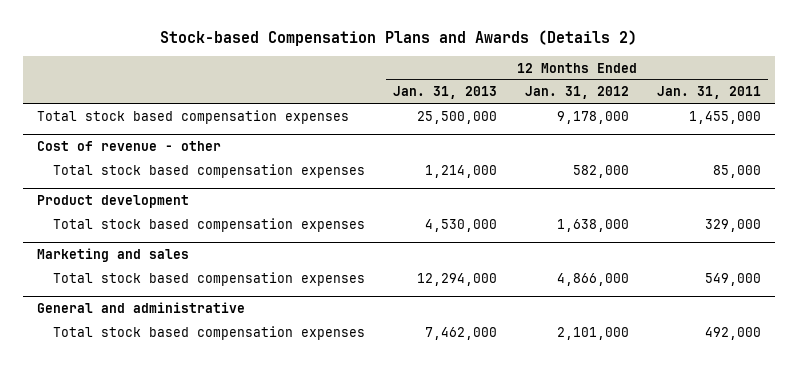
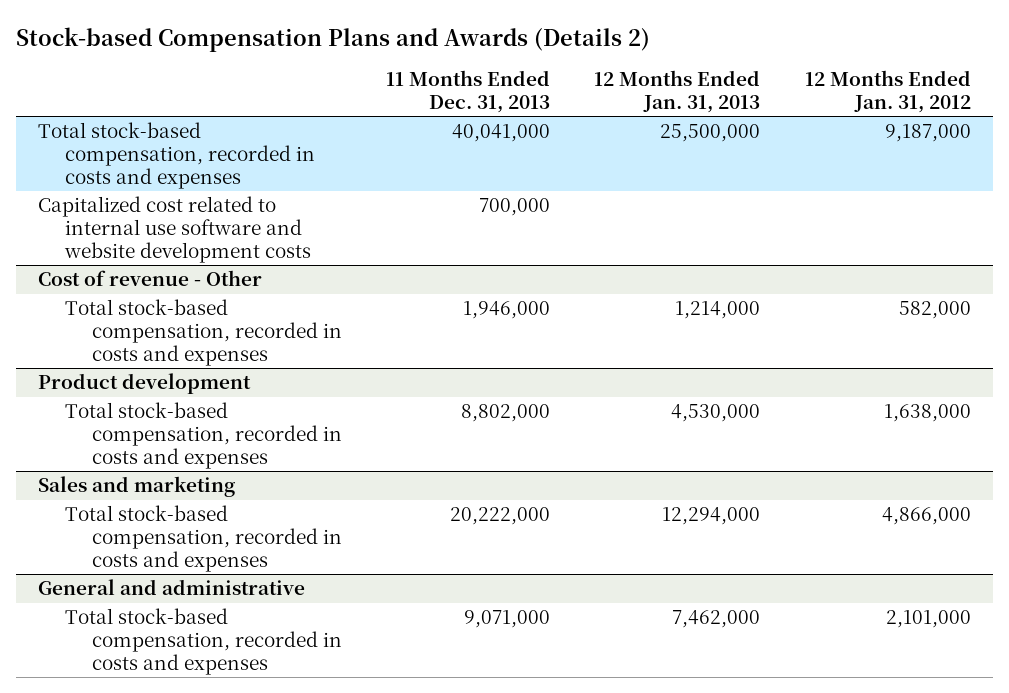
[657,86,762,100] Jan. 31, 2011 -> none
none -> [386,70,551,113] 11 Months Ended Dec. 31, 2013
[36,109,349,124] Total stock based compensation expenses -> [38,122,316,189] Total stock-based compensation, recorded in costs and expenses
[557,110,630,124] 9,178,000 -> [884,124,971,143] 9,187,000
none -> [38,196,312,263] Capitalized cost related to internal use software and website development costs
[36,141,221,152] Cost of revenue - other -> [38,270,263,287] Cost of revenue - Other
[52,163,365,178] Total stock based compensation expenses -> [65,299,343,366] Total stock-based compensation, recorded in costs and expenses
[52,217,365,232] Total stock based compensation expenses -> [65,402,343,469] Total stock-based compensation, recorded in costs and expenses
[36,248,189,263] Marketing and sales -> [38,476,236,498] Sales and marketing
[52,271,365,286] Total stock based compensation expenses -> [65,505,343,572] Total stock-based compensation, recorded in costs and expenses
[52,325,365,340] Total stock based compensation expenses -> [65,608,343,675] Total stock-based compensation, recorded in costs and expenses

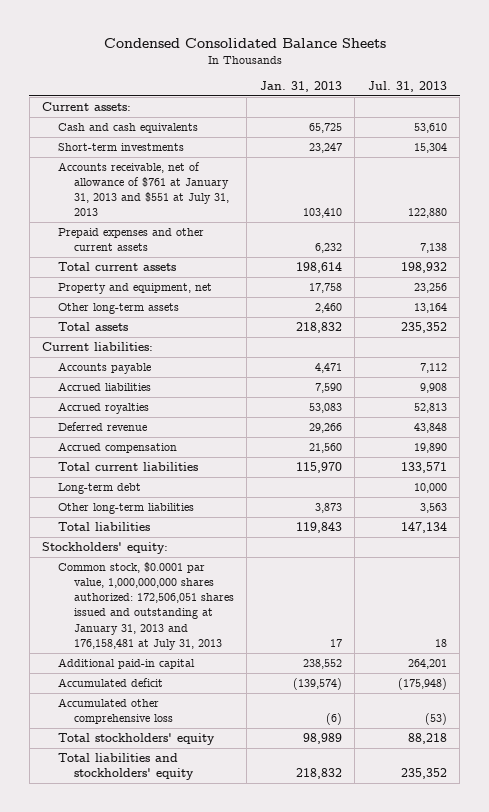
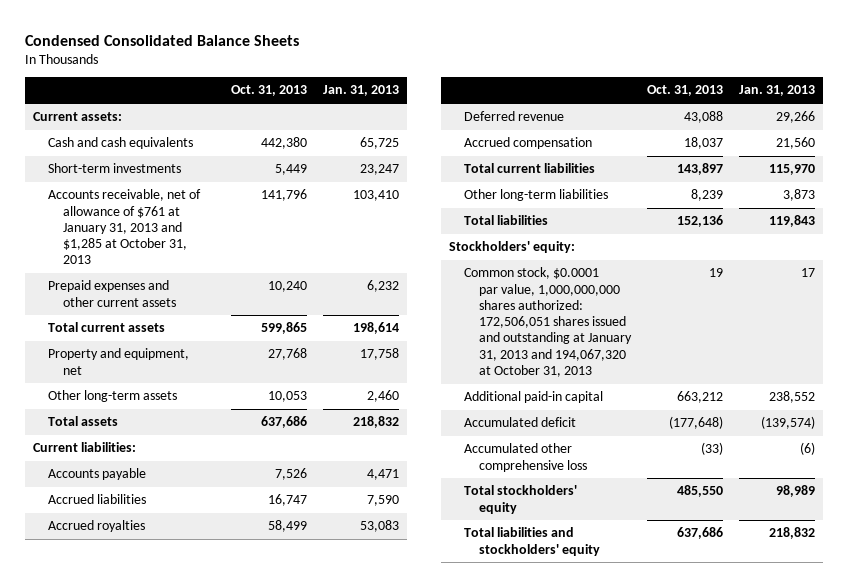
[367,80,447,92] Jul. 31, 2013 -> none
none -> [231,85,308,97] Oct. 31, 2013
[58,162,229,217] Accounts receivable, net of allowance of $761 at January 31, 2013 and $551 at July 31, 2013 -> [48,189,202,265] Accounts receivable, net of allowance of $761 at January 31, 2013 and $1,285 at October 31, 2013
[58,483,142,495] Long-term debt -> none
[58,562,234,650] Common stock, $0.0001 par value, 1,000,000,000 shares authorized: 172,506,051 shares issued and outstanding at January 31, 2013 and 176,158,481 at July 31, 2013 -> [463,267,632,377] Common stock, $0.0001 par value, 1,000,000,000 shares authorized: 172,506,051 shares issued and outstanding at January 31, 2013 and 194,067,320 at October 31, 2013

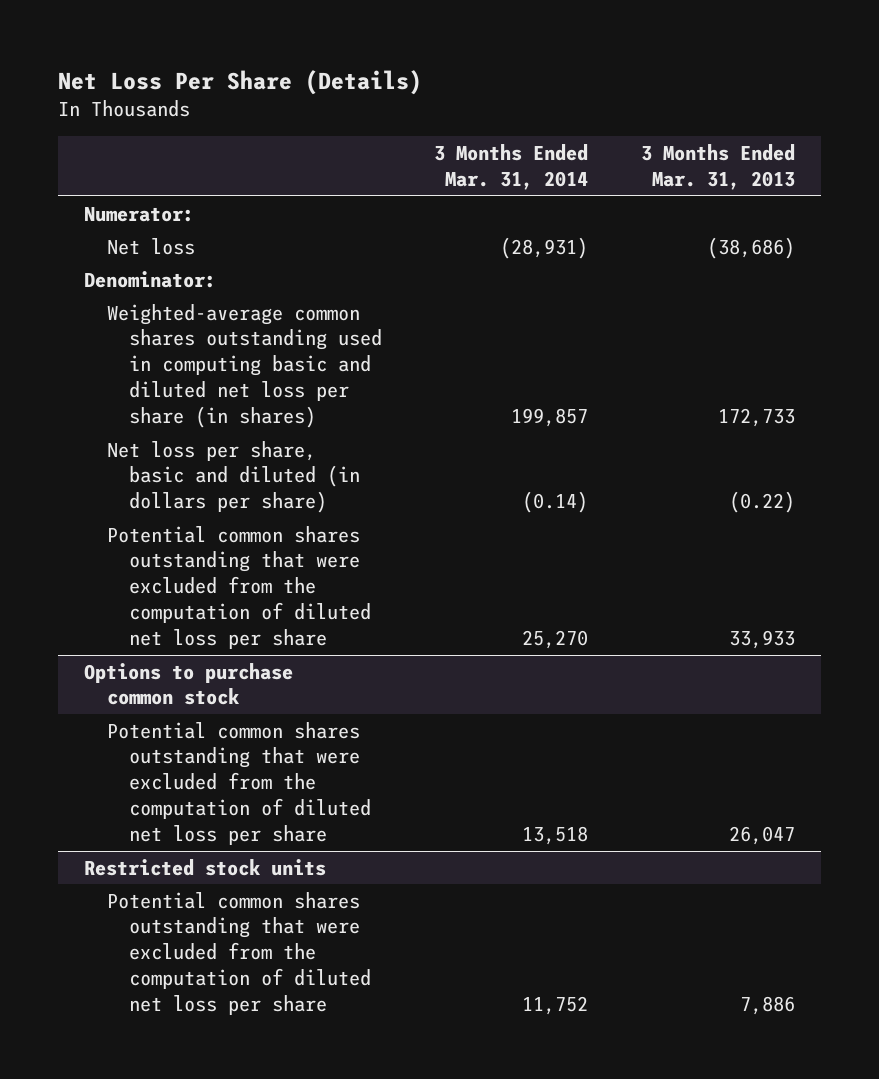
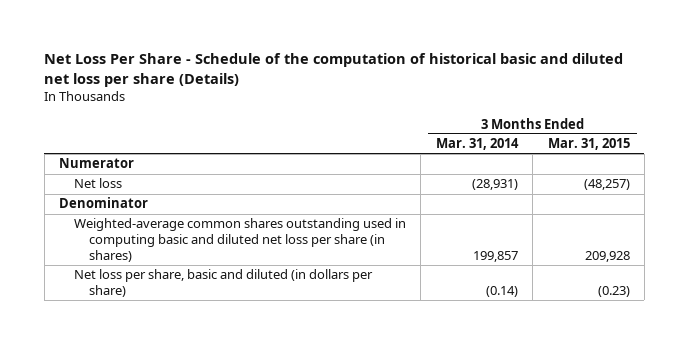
[58,70,423,96] Net Loss Per Share (Details) -> [44,53,624,88] Net Loss Per Share - Schedule of the computation of historical basic and diluted net loss per share (Details)
[640,144,795,190] 3 Months Ended Mar. 31, 2013 -> none
none -> [547,138,630,151] Mar. 31, 2015
[84,206,195,222] Numerator: -> [59,158,135,169] Numerator
[84,270,217,288] Denominator: -> [59,197,149,209] Denominator
[106,525,371,649] Potential common shares outstanding that were excluded from the computation of diluted net loss per share -> none
[84,662,294,706] Options to purchase common stock -> none
[106,721,371,845] Potential common shares outstanding that were excluded from the computation of diluted net loss per share -> none
[84,858,327,876] Restricted stock units -> none
[106,891,371,1015] Potential common shares outstanding that were excluded from the computation of diluted net loss per share -> none

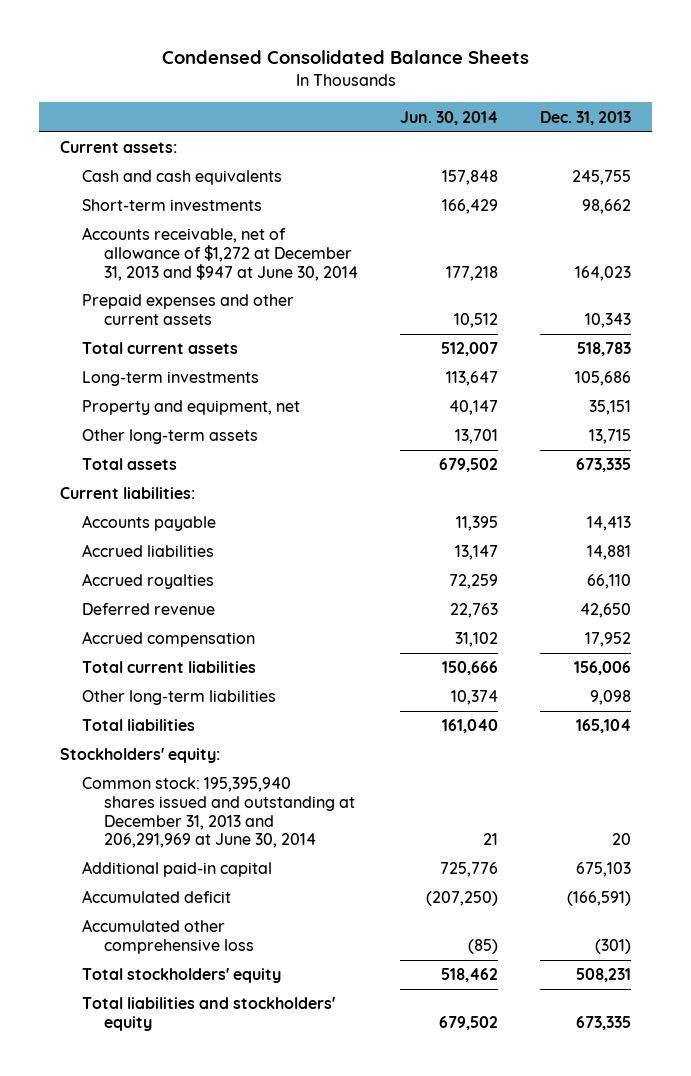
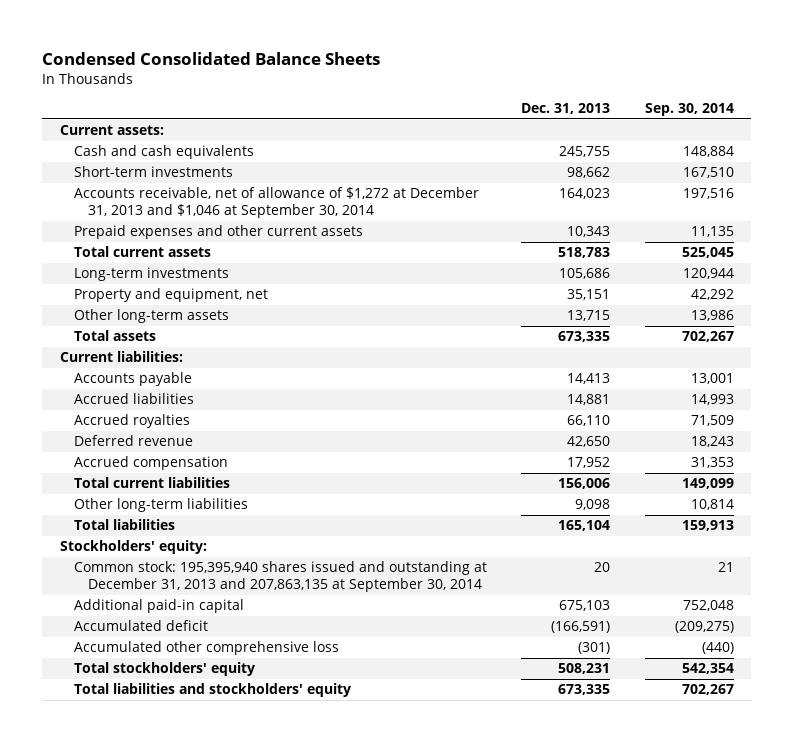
[400,110,499,125] Jun. 30, 2014 -> none
none -> [644,103,734,117] Sep. 30, 2014
[82,227,359,281] Accounts receivable, net of allowance of $1,272 at December 31, 2013 and $947 at June 30, 2014 -> [73,187,479,219] Accounts receivable, net of allowance of $1,272 at December 31, 2013 and $1,046 at September 30, 2014
[82,777,356,849] Common stock: 195,395,940 shares issued and outstanding at December 31, 2013 and 206,291,969 at June 30, 2014 -> [73,561,487,593] Common stock: 195,395,940 shares issued and outstanding at December 31, 2013 and 207,863,135 at September 30, 2014

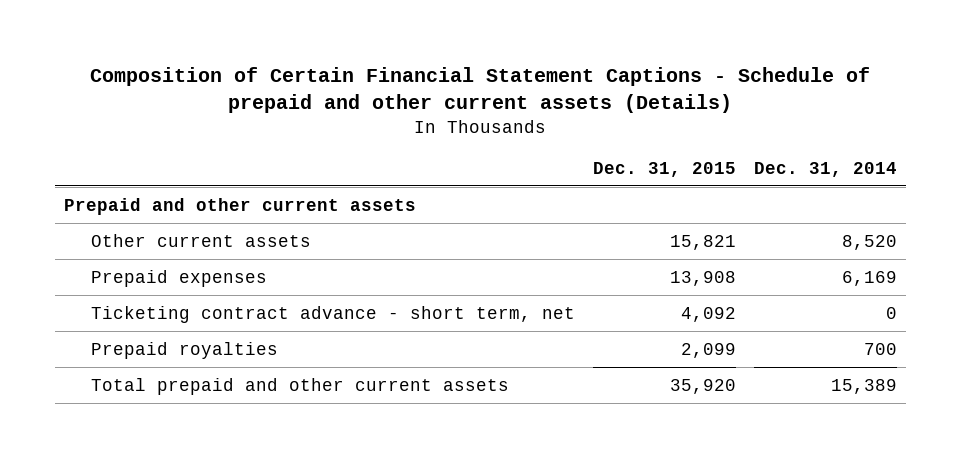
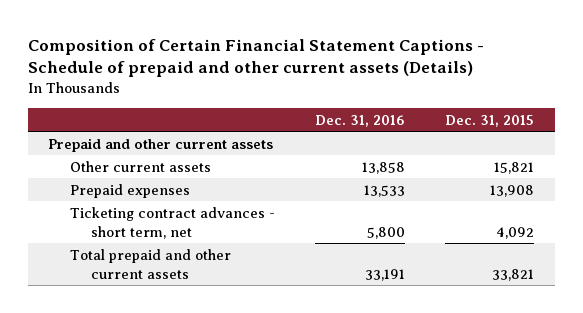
[754,161,898,177] Dec. 31, 2014 -> none
none -> [315,114,406,127] Dec. 31, 2016
[91,341,279,359] Prepaid royalties -> none
[91,305,576,323] Ticketing contract advance - short term, net -> [69,206,275,239] Ticketing contract advances - short term, net
[670,378,737,394] 35,920 -> [492,268,535,281] 33,821

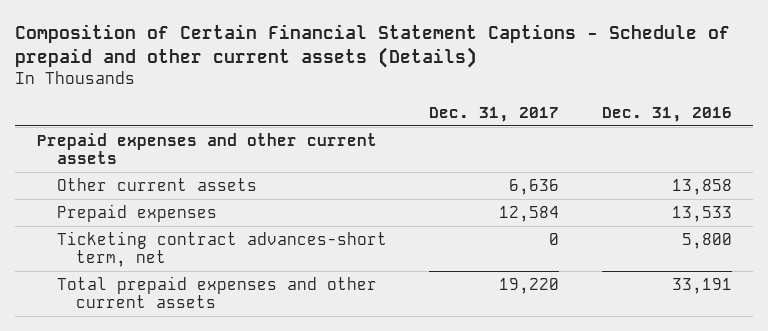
[445,114,535,127] Dec. 31, 2015 -> none
none -> [429,106,560,122] Dec. 31, 2017
[48,137,274,152] Prepaid and other current assets -> [36,132,377,165] Prepaid expenses and other current assets
[69,206,275,239] Ticketing contract advances - short term, net -> [56,230,387,268] Ticketing contract advances-short term, net
[69,248,231,279] Total prepaid and other current assets -> [56,275,377,309] Total prepaid expenses and other current assets

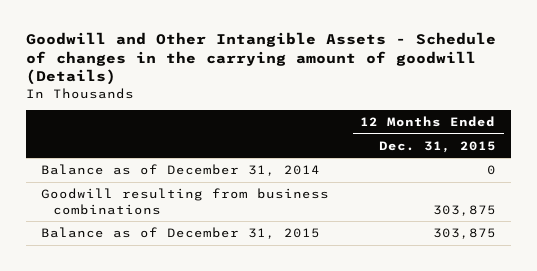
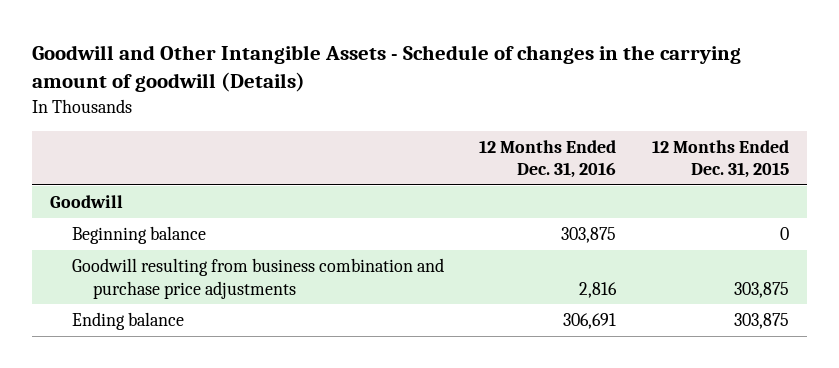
none -> [479,139,617,179] 12 Months Ended Dec. 31, 2016
none -> [49,195,123,209] Goodwill
[41,164,321,177] Balance as of December 31, 2014 -> [71,226,206,245] Beginning balance
[41,188,330,215] Goodwill resulting from business combinations -> [71,258,444,299] Goodwill resulting from business combination and purchase price adjustments
[41,227,321,240] Balance as of December 31, 2015 -> [71,312,184,331] Ending balance

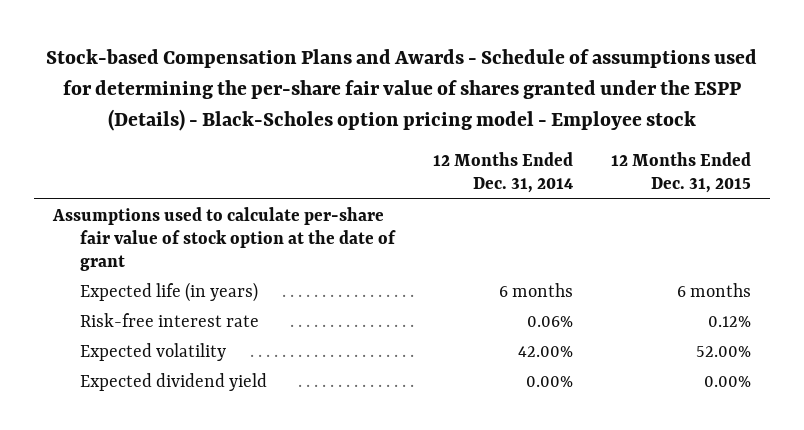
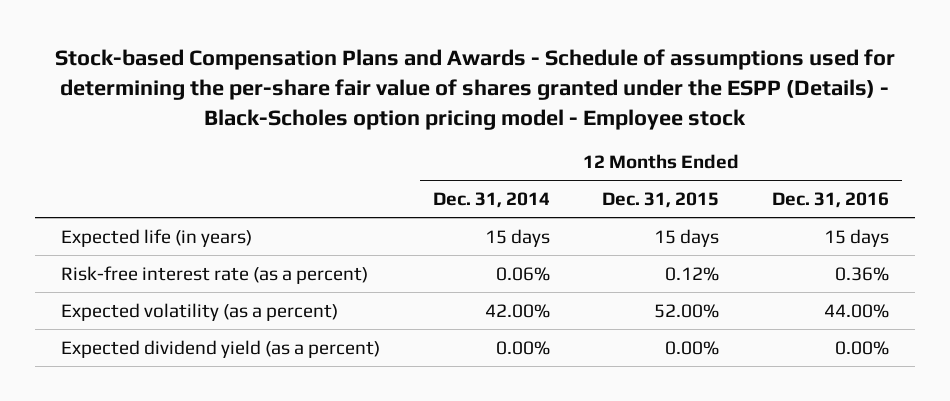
none -> [771,192,889,209] Dec. 31, 2016
[51,206,397,271] Assumptions used to calculate per-share fair value of stock option at the date of grant -> none
[499,282,574,297] 6 months -> [484,228,550,247] 15 days
[677,282,752,297] 6 months -> [654,228,720,247] 15 days
[80,312,260,327] Risk-free interest rate -> [61,265,369,284] Risk-free interest rate (as a percent)
[80,342,227,361] Expected volatility -> [61,302,339,321] Expected volatility (as a percent)
[80,372,268,391] Expected dividend yield -> [61,339,381,358] Expected dividend yield (as a percent)

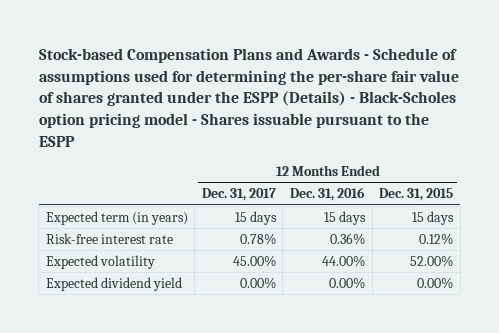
[54,48,895,130] Stock-based Compensation Plans and Awards - Schedule of assumptions used for determining the per-share fair value of shares granted under the ESPP (Details) - Black-Scholes option pricing model - Employee stock -> [38,48,459,147] Stock-based Compensation Plans and Awards - Schedule of assumptions used for determining the per-share fair value of shares granted under the ESPP (Details) - Black-Scholes option pricing model - Shares issuable pursuant to the ESPP
[432,192,550,209] Dec. 31, 2014 -> none
none -> [201,188,276,202] Dec. 31, 2017
[61,228,253,247] Expected life (in years) -> [45,210,188,225] Expected term (in years)
[61,265,369,284] Risk-free interest rate (as a percent) -> [45,232,173,244] Risk-free interest rate
[61,302,339,321] Expected volatility (as a percent) -> [45,254,155,269] Expected volatility
[61,339,381,358] Expected dividend yield (as a percent) -> [45,276,182,291] Expected dividend yield

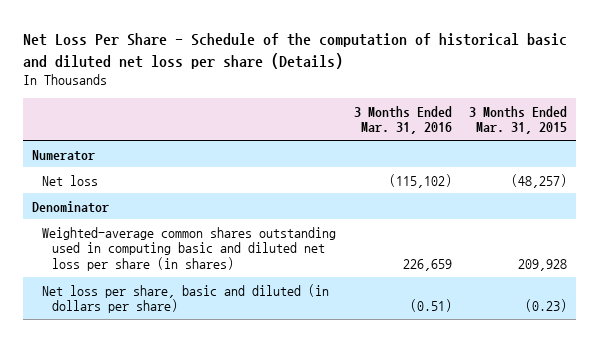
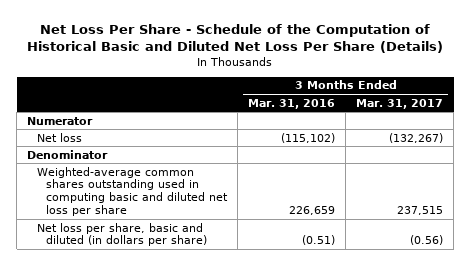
[23,33,568,69] Net Loss Per Share - Schedule of the computation of historical basic and diluted net loss per share (Details) -> [27,24,444,54] Net Loss Per Share - Schedule of the Computation of Historical Basic and Diluted Net Loss Per Share (Details)
[469,105,568,135] 3 Months Ended Mar. 31, 2015 -> none
none -> [356,98,444,109] Mar. 31, 2017
[42,226,337,272] Weighted-average common shares outstanding used in computing basic and diluted net loss per share (in shares) -> [36,166,229,217] Weighted-average common shares outstanding used in computing basic and diluted net loss per share

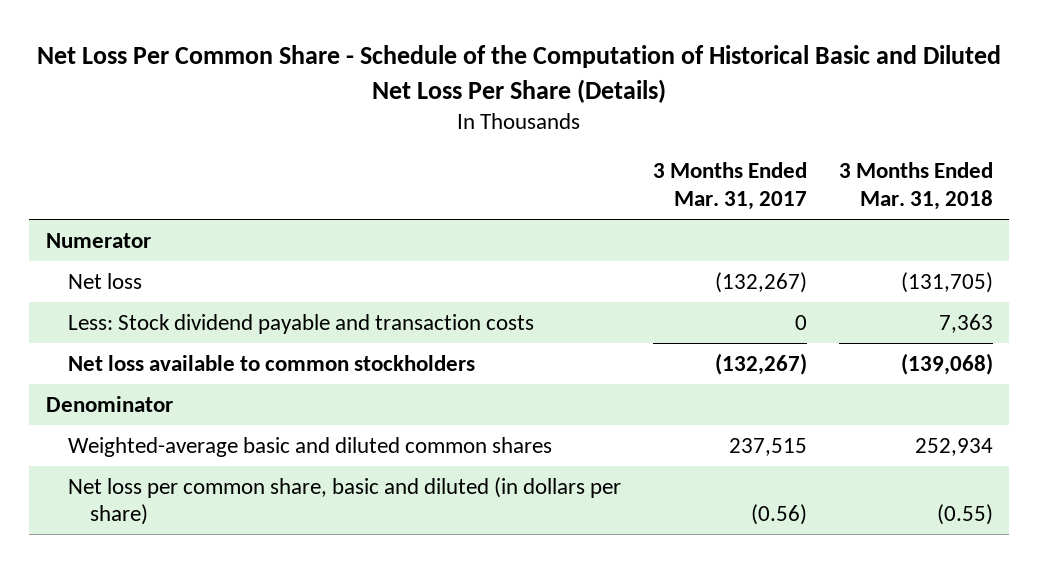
[27,24,444,54] Net Loss Per Share - Schedule of the Computation of Historical Basic and Diluted Net Loss Per Share (Details) -> [37,44,1002,103] Net Loss Per Common Share - Schedule of the Computation of Historical Basic and Diluted Net Loss Per Share (Details)
[248,98,336,109] Mar. 31, 2016 -> none
none -> [838,162,993,211] 3 Months Ended Mar. 31, 2018
none -> [67,313,534,334] Less: Stock dividend payable and transaction costs
none -> [67,354,475,371] Net loss available to common stockholders
[36,166,229,217] Weighted-average common shares outstanding used in computing basic and diluted net loss per share -> [67,436,552,457] Weighted-average basic and diluted common shares
[36,222,208,247] Net loss per share, basic and diluted (in dollars per share) -> [67,476,621,526] Net loss per common share, basic and diluted (in dollars per share)

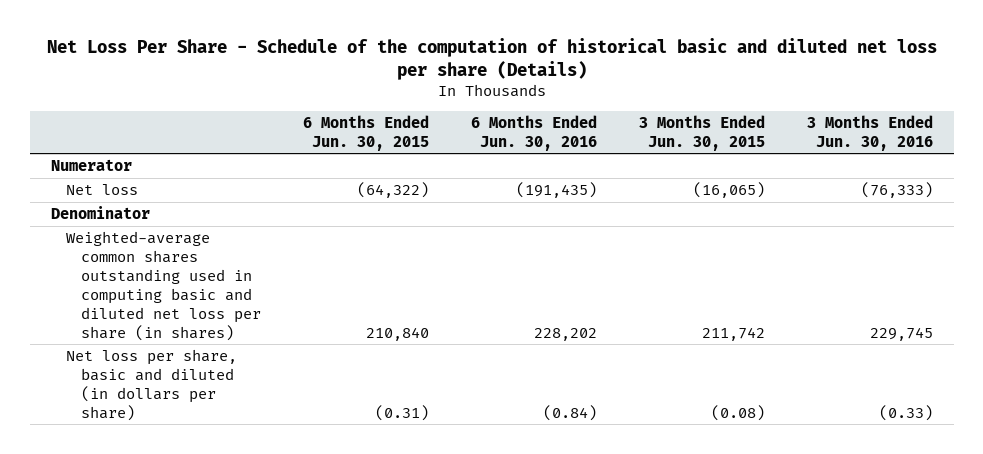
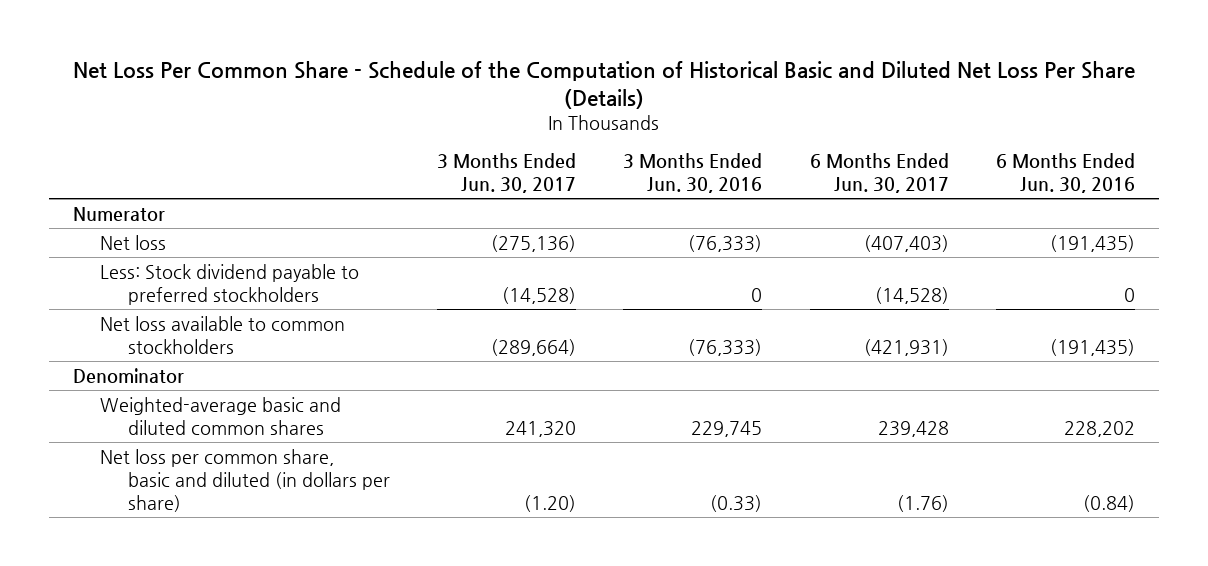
[46,37,937,80] Net Loss Per Share - Schedule of the computation of historical basic and diluted net loss per share (Details) -> [73,61,1136,109] Net Loss Per Common Share - Schedule of the Computation of Historical Basic and Diluted Net Loss Per Share (Details)
[302,114,429,151] 6 Months Ended Jun. 30, 2015 -> none
[638,114,765,151] 3 Months Ended Jun. 30, 2015 -> none
none -> [436,153,576,194] 3 Months Ended Jun. 30, 2017
none -> [809,153,949,194] 6 Months Ended Jun. 30, 2017
none -> [100,263,360,305] Less: Stock dividend payable to preferred stockholders
none -> [100,315,346,354] Net loss available to common stockholders
[65,231,261,341] Weighted-average common shares outstanding used in computing basic and diluted net loss per share (in shares) -> [100,396,342,435] Weighted-average basic and diluted common shares
[65,349,237,421] Net loss per share, basic and diluted (in dollars per share) -> [100,448,390,512] Net loss per common share, basic and diluted (in dollars per share)

